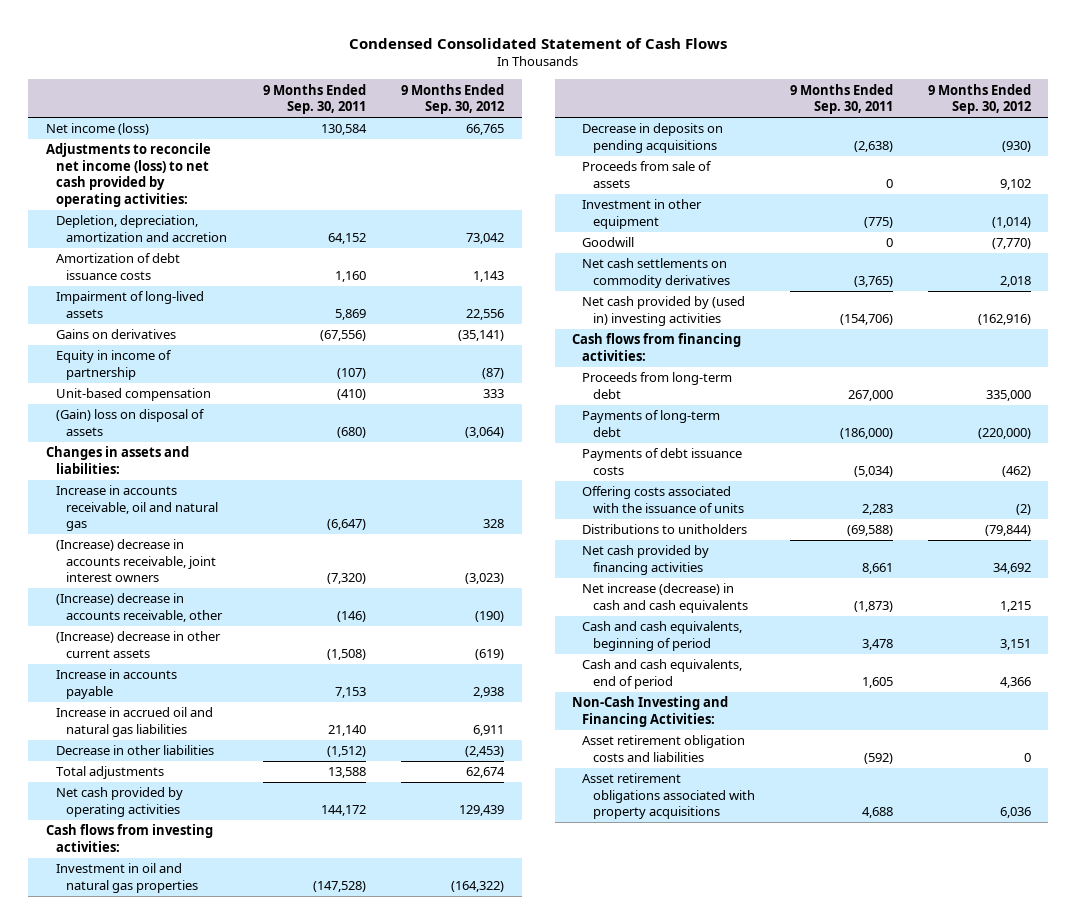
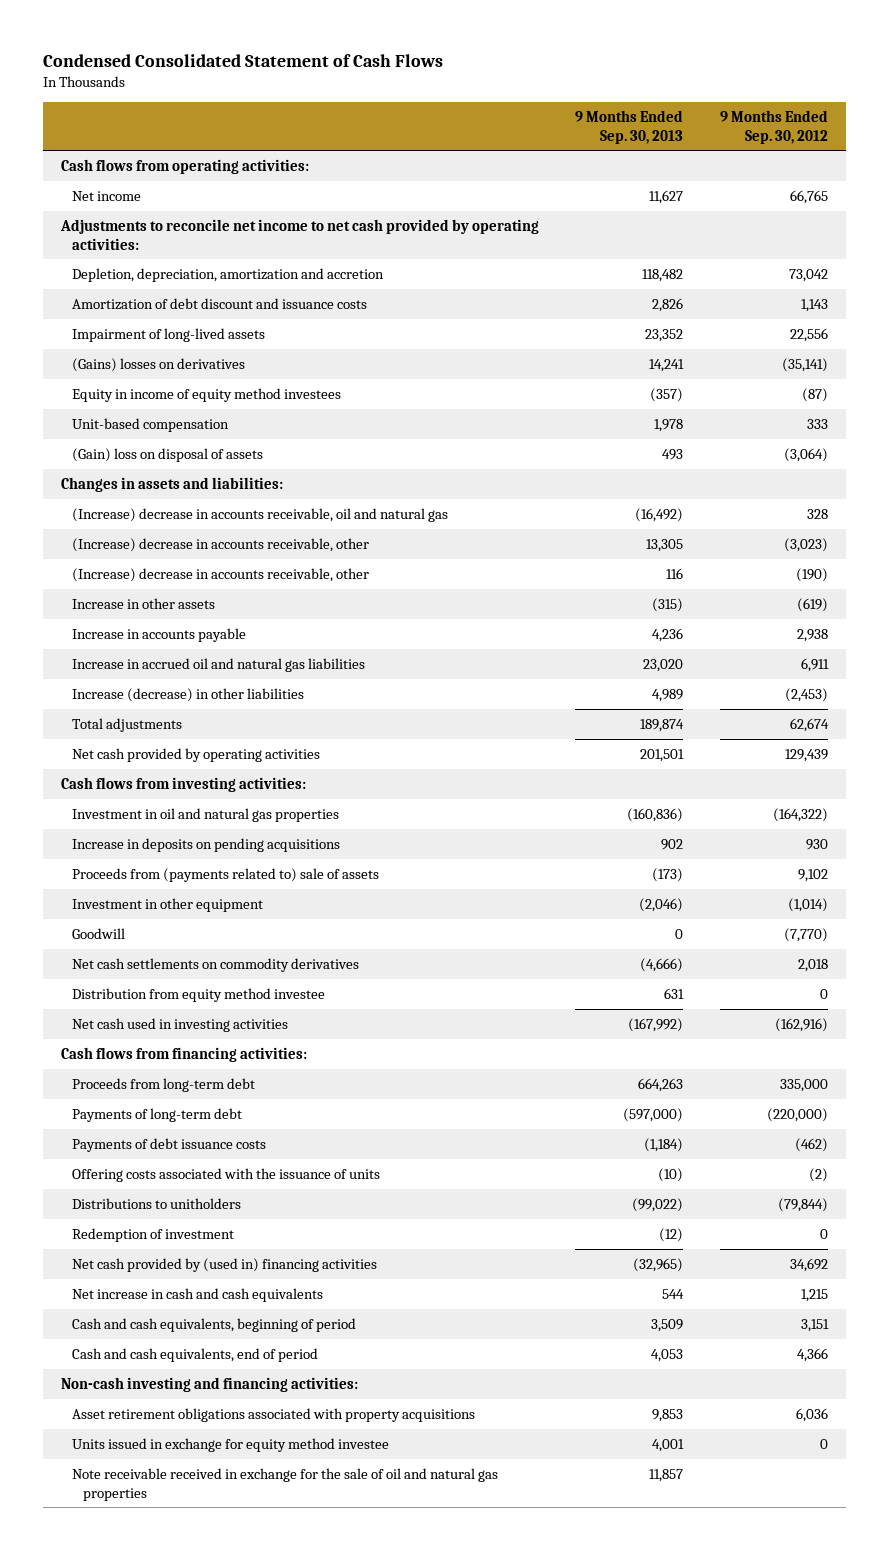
[263,83,367,115] 9 Months Ended Sep. 30, 2011 -> none
none -> [575,109,684,144] 9 Months Ended Sep. 30, 2013
none -> [61,158,310,174] Cash flows from operating activities:
[45,123,149,136] Net income (loss) -> [72,190,142,201] Net income
[45,143,211,207] Adjustments to reconcile net income (loss) to net cash provided by operating activities: -> [60,218,540,250] Adjustments to reconcile net income to net cash provided by operating activities:
[55,253,180,280] Amortization of debt issuance costs -> [72,297,368,310] Amortization of debt discount and issuance costs
[55,329,176,340] Gains on derivatives -> [72,357,246,372] (Gains) losses on derivatives
[55,350,172,380] Equity in income of partnership -> [72,387,342,402] Equity in income of equity method investees
[55,485,219,532] Increase in accounts receivable, oil and natural gas -> [72,507,449,522] (Increase) decrease in accounts receivable, oil and natural gas
[55,539,217,583] (Increase) decrease in accounts receivable, joint interest owners -> [72,537,370,552] (Increase) decrease in accounts receivable, other
[55,631,221,658] (Increase) decrease in other current assets -> [72,597,216,609] Increase in other assets
[55,745,214,756] Decrease in other liabilities -> [72,687,305,702] Increase (decrease) in other liabilities
[582,123,724,153] Decrease in deposits on pending acquisitions -> [72,837,341,852] Increase in deposits on pending acquisitions
[1001,140,1031,152] (930) -> [805,838,828,850] 930
[582,161,713,188] Proceeds from sale of assets -> [72,867,380,882] Proceeds from (payments related to) sale of assets
none -> [72,987,326,1002] Distribution from equity method investee
[582,296,746,326] Net cash provided by (used in) investing activities -> [72,1017,289,1032] Net cash used in investing activities
none -> [72,1227,235,1242] Redemption of investment
[582,545,710,575] Net cash provided by financing activities -> [72,1257,378,1272] Net cash provided by (used in) financing activities
[582,583,748,613] Net increase (decrease) in cash and cash equivalents -> [72,1287,324,1302] Net increase in cash and cash equivalents
[582,735,746,762] Asset retirement obligation costs and liabilities -> none
[572,696,729,727] Non-Cash Investing and Financing Activities: -> [61,1376,359,1392] Non-cash investing and financing activities:
none -> [72,1437,390,1452] Units issued in exchange for equity method investee
none -> [72,1467,499,1501] Note receivable received in exchange for the sale of oil and natural gas properties

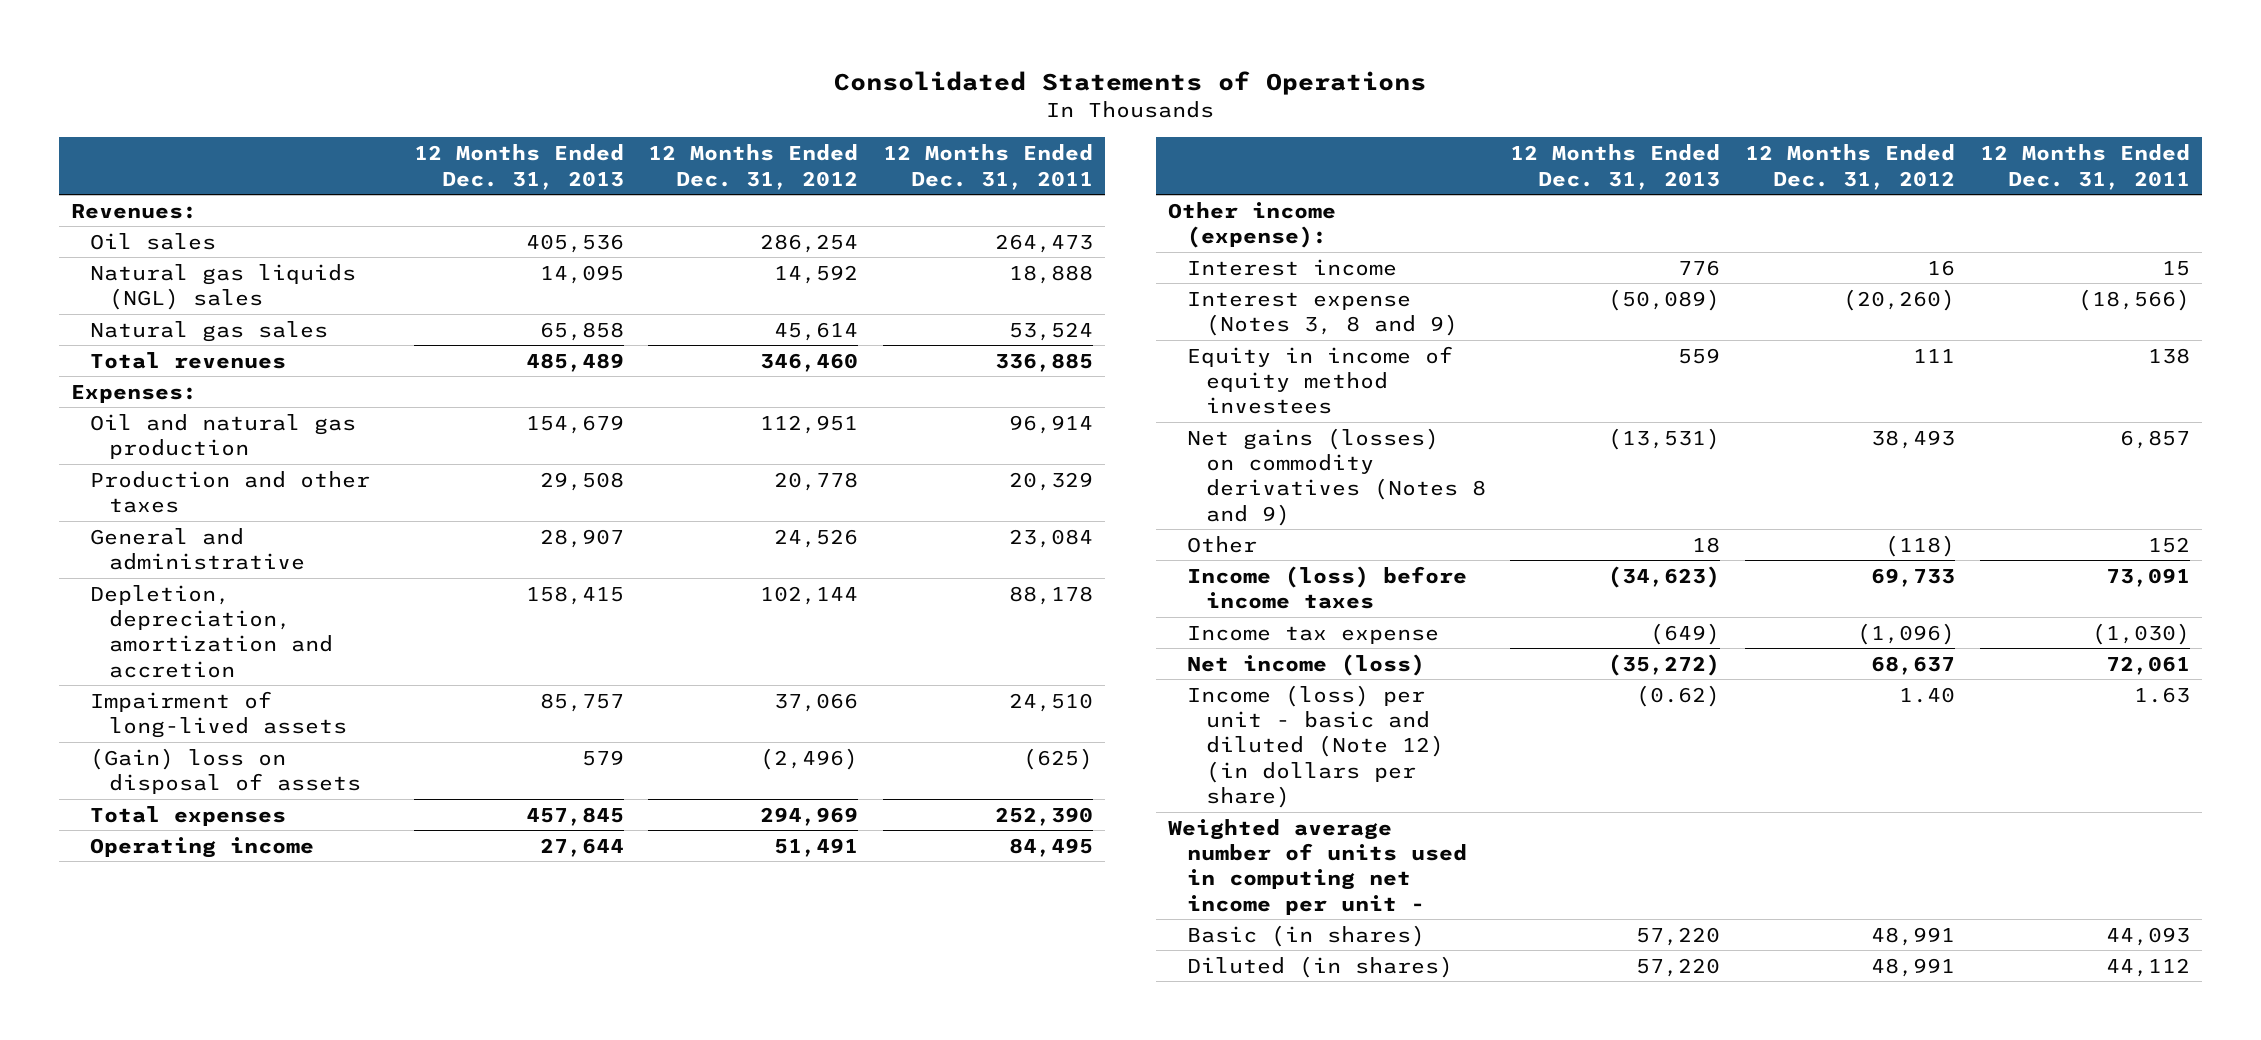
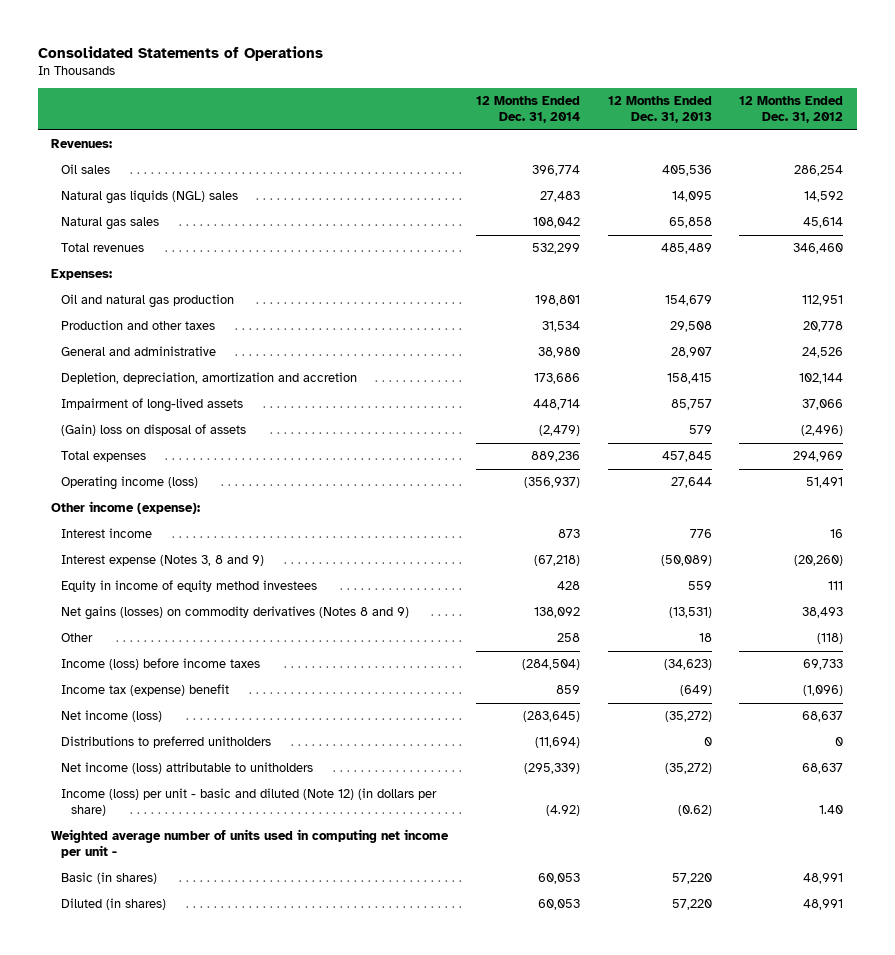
[882,144,1093,190] 12 Months Ended Dec. 31, 2011 -> none
none -> [476,96,581,124] 12 Months Ended Dec. 31, 2014
[90,836,315,858] Operating income -> [61,476,199,491] Operating income (loss)
[1186,625,1439,644] Income tax expense -> [61,684,230,697] Income tax (expense) benefit
none -> [61,736,272,749] Distributions to preferred unitholders
none -> [61,762,314,775] Net income (loss) attributable to unitholders

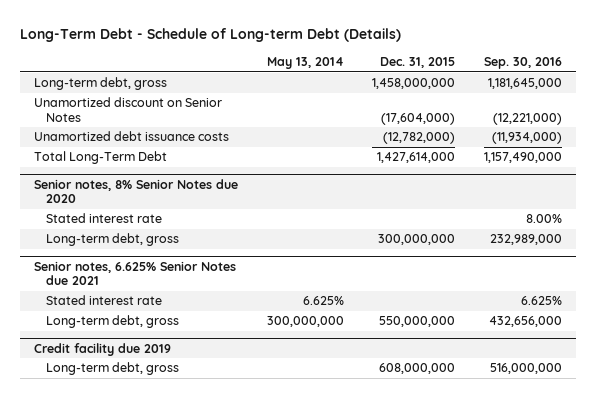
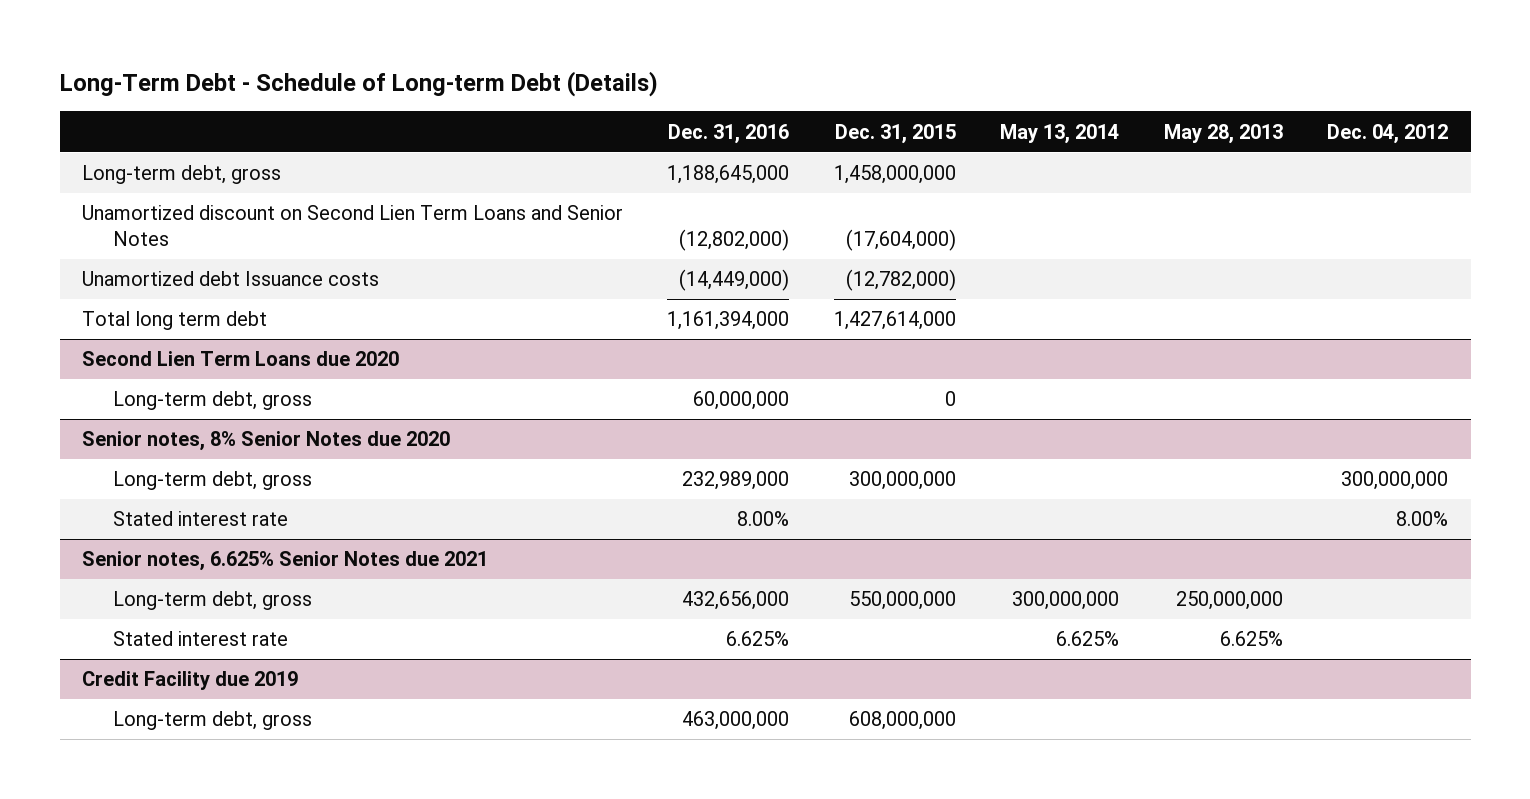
[483,56,562,69] Sep. 30, 2016 -> none
none -> [668,123,790,144] Dec. 31, 2016
none -> [1163,123,1283,144] May 28, 2013
none -> [1327,123,1449,144] Dec. 04, 2012
[34,97,223,122] Unamortized discount on Senior Notes -> [82,205,624,246] Unamortized discount on Second Lien Term Loans and Senior Notes
[34,131,230,142] Unamortized debt issuance costs -> [82,271,380,287] Unamortized debt Issuance costs
[34,151,168,165] Total Long-Term Debt -> [82,311,268,331] Total long term debt
none -> [82,351,400,367] Second Lien Term Loans due 2020
none -> [113,391,313,411] Long-term debt, gross
[46,213,163,224] Stated interest rate -> [113,511,289,527] Stated interest rate
[46,295,163,306] Stated interest rate -> [113,631,289,647] Stated interest rate
[34,342,172,356] Credit facility due 2019 -> [82,671,299,691] Credit Facility due 2019

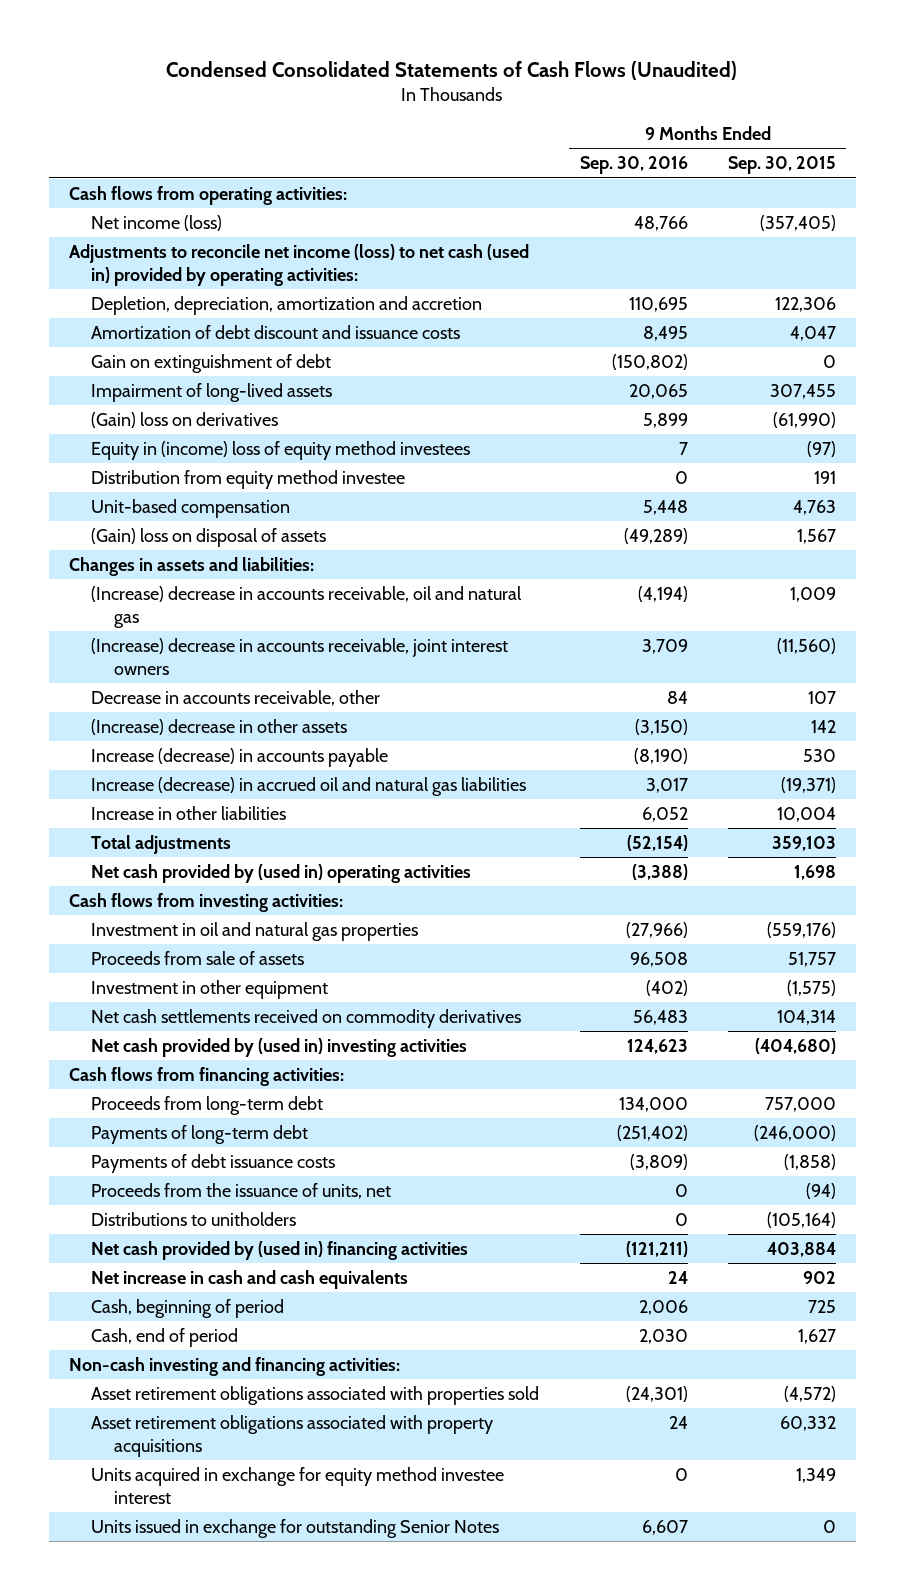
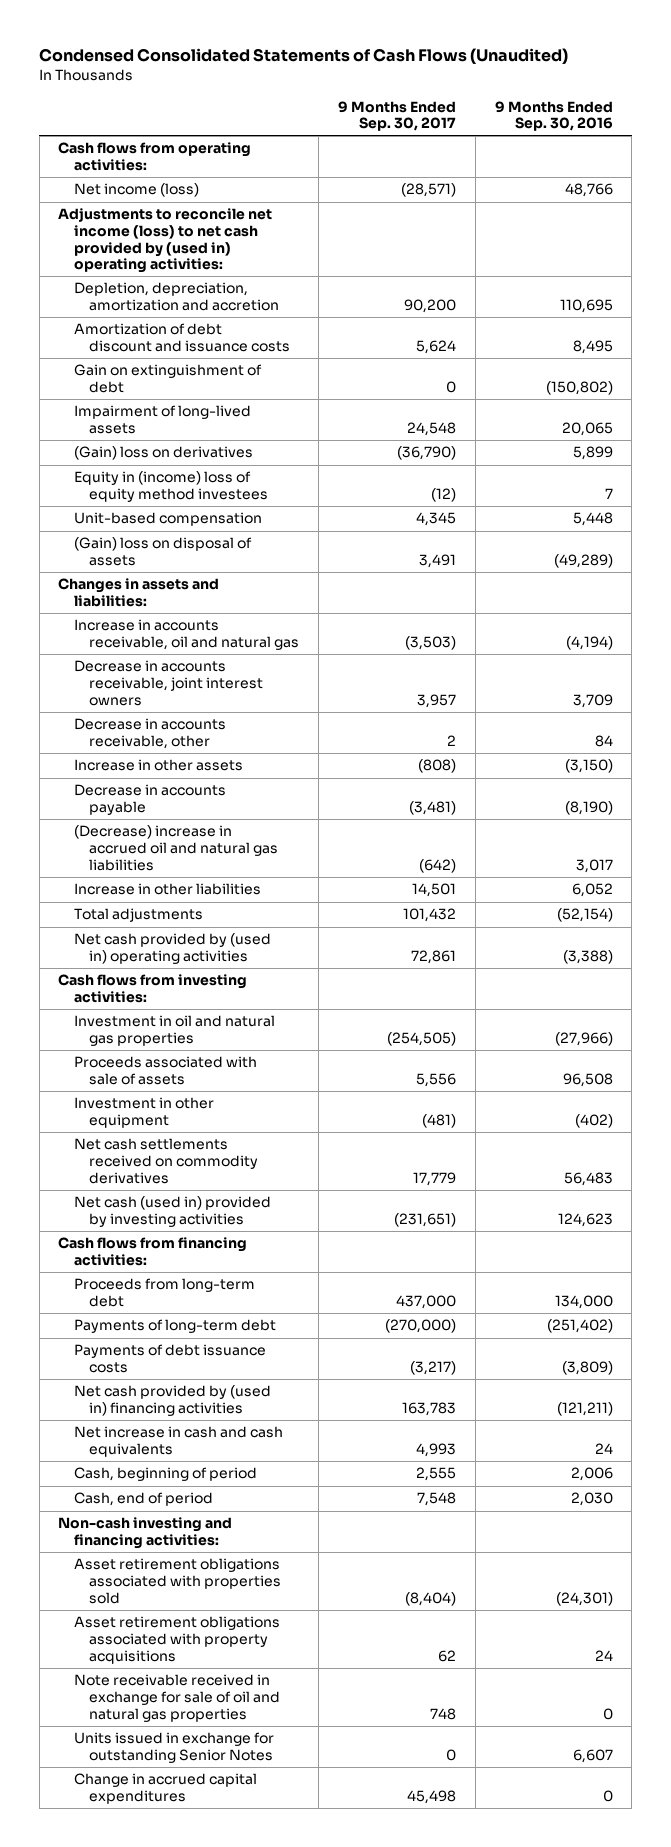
[727,156,836,175] Sep. 30, 2015 -> none
none -> [338,100,457,132] 9 Months Ended Sep. 30, 2017
[68,243,529,287] Adjustments to reconcile net income (loss) to net cash (used in) provided by operating activities: -> [58,208,273,274] Adjustments to reconcile net income (loss) to net cash provided by (used in) operating activities:
[91,469,406,489] Distribution from equity method investee -> none
[91,585,523,629] (Increase) decrease in accounts receivable, oil and natural gas -> [73,619,300,651] Increase in accounts receivable, oil and natural gas
[91,637,509,676] (Increase) decrease in accounts receivable, joint interest owners -> [73,660,264,706] Decrease in accounts receivable, joint interest owners
[91,718,348,735] (Increase) decrease in other assets -> [73,759,243,772] Increase in other assets
[91,747,389,767] Increase (decrease) in accounts payable -> [73,784,226,816] Decrease in accounts payable
[91,776,527,796] Increase (decrease) in accrued oil and natural gas liabilities -> [73,825,279,871] (Decrease) increase in accrued oil and natural gas liabilities
[91,950,305,965] Proceeds from sale of assets -> [73,1056,257,1086] Proceeds associated with sale of assets
[91,1037,468,1057] Net cash provided by (used in) investing activities -> [73,1196,271,1228] Net cash (used in) provided by investing activities
[91,1182,392,1199] Proceeds from the issuance of units, net -> none
[91,1211,297,1226] Distributions to unitholders -> none
[91,1466,505,1505] Units acquired in exchange for equity method investee interest -> none
none -> [73,1674,281,1722] Note receivable received in exchange for sale of oil and natural gas properties
none -> [73,1773,257,1805] Change in accrued capital expenditures

